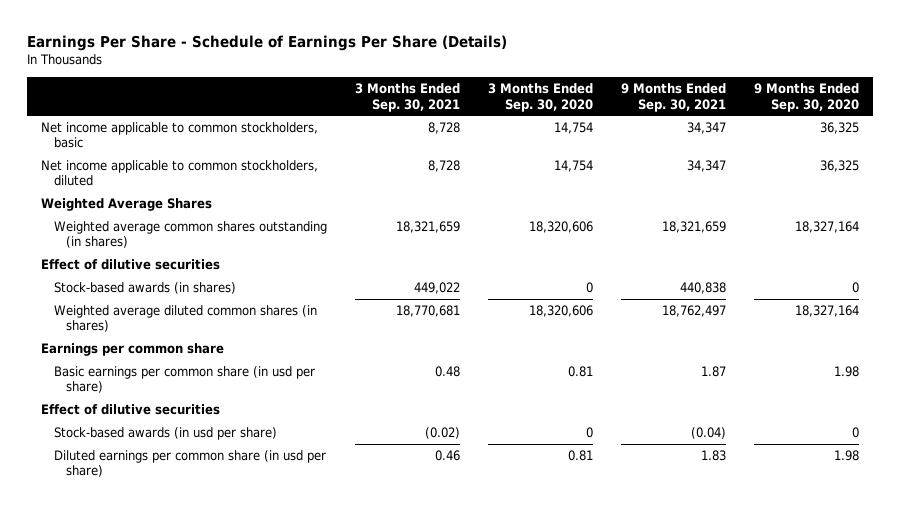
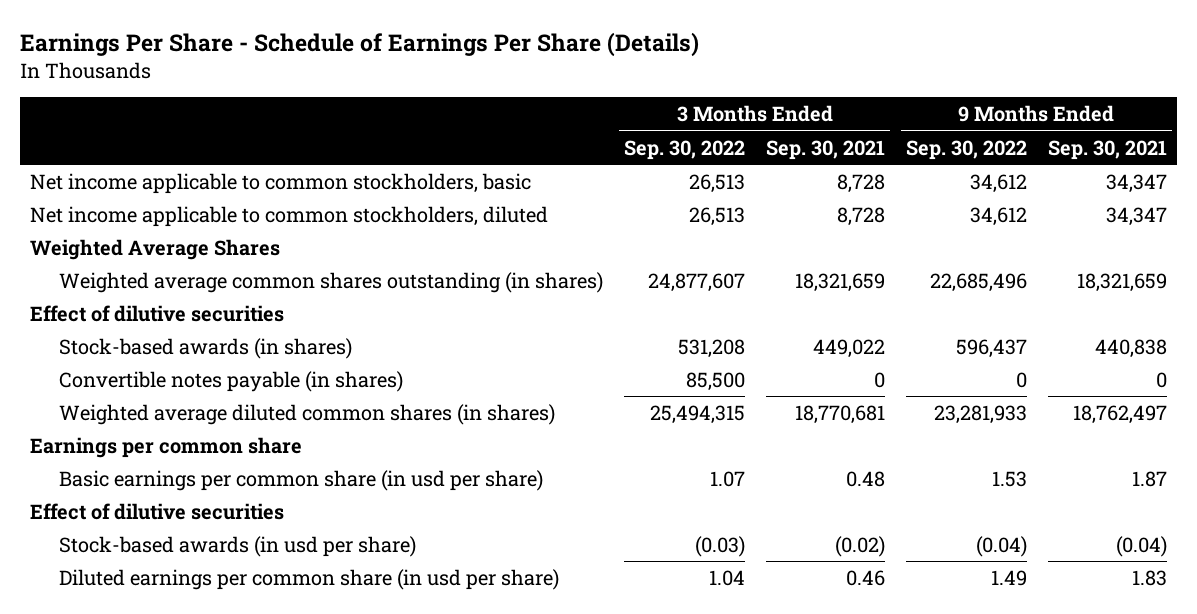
[487,83,593,112] 3 Months Ended Sep. 30, 2020 -> none
[753,83,859,112] 9 Months Ended Sep. 30, 2020 -> none
none -> [624,139,746,160] Sep. 30, 2022
none -> [905,139,1027,160] Sep. 30, 2022
none -> [59,370,404,392] Convertible notes payable (in shares)

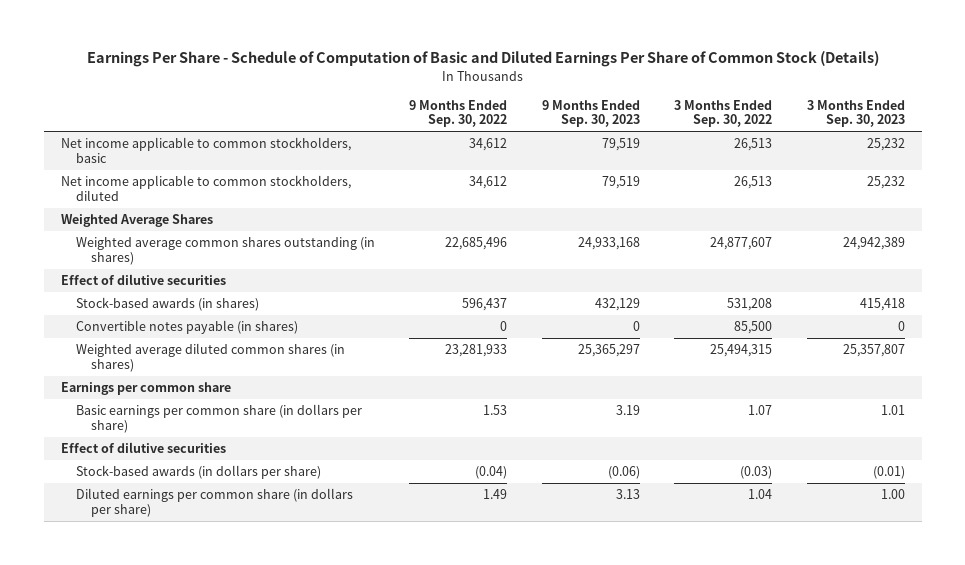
[19,31,699,57] Earnings Per Share - Schedule of Earnings Per Share (Details) -> [86,51,879,68] Earnings Per Share - Schedule of Computation of Basic and Diluted Earnings Per Share of Common Stock (Details)
[766,139,886,160] Sep. 30, 2021 -> none
[1047,139,1167,160] Sep. 30, 2021 -> none
none -> [541,99,640,128] 9 Months Ended Sep. 30, 2023
none -> [806,99,905,128] 3 Months Ended Sep. 30, 2023
[59,469,544,491] Basic earnings per common share (in usd per share) -> [75,404,362,434] Basic earnings per common share (in dollars per share)
[59,535,417,557] Stock-based awards (in usd per share) -> [75,465,321,480] Stock-based awards (in dollars per share)
[59,568,560,590] Diluted earnings per common share (in usd per share) -> [75,488,353,518] Diluted earnings per common share (in dollars per share)

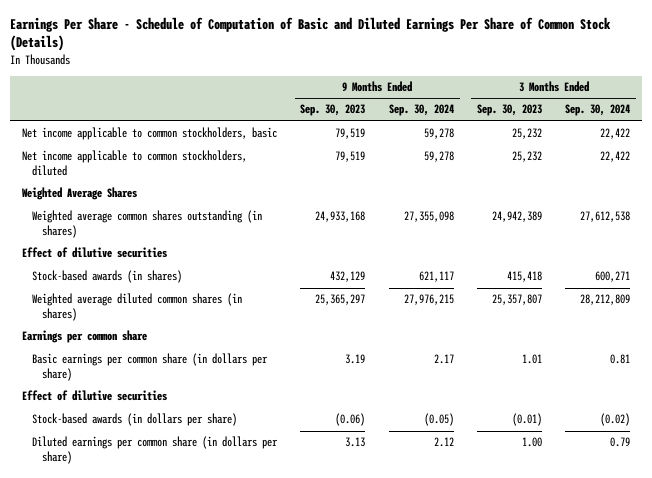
[409,99,508,128] 9 Months Ended Sep. 30, 2022 -> none
[674,99,773,128] 3 Months Ended Sep. 30, 2022 -> none
none -> [388,104,454,117] Sep. 30, 2024
none -> [565,104,631,117] Sep. 30, 2024
[75,320,298,335] Convertible notes payable (in shares) -> none

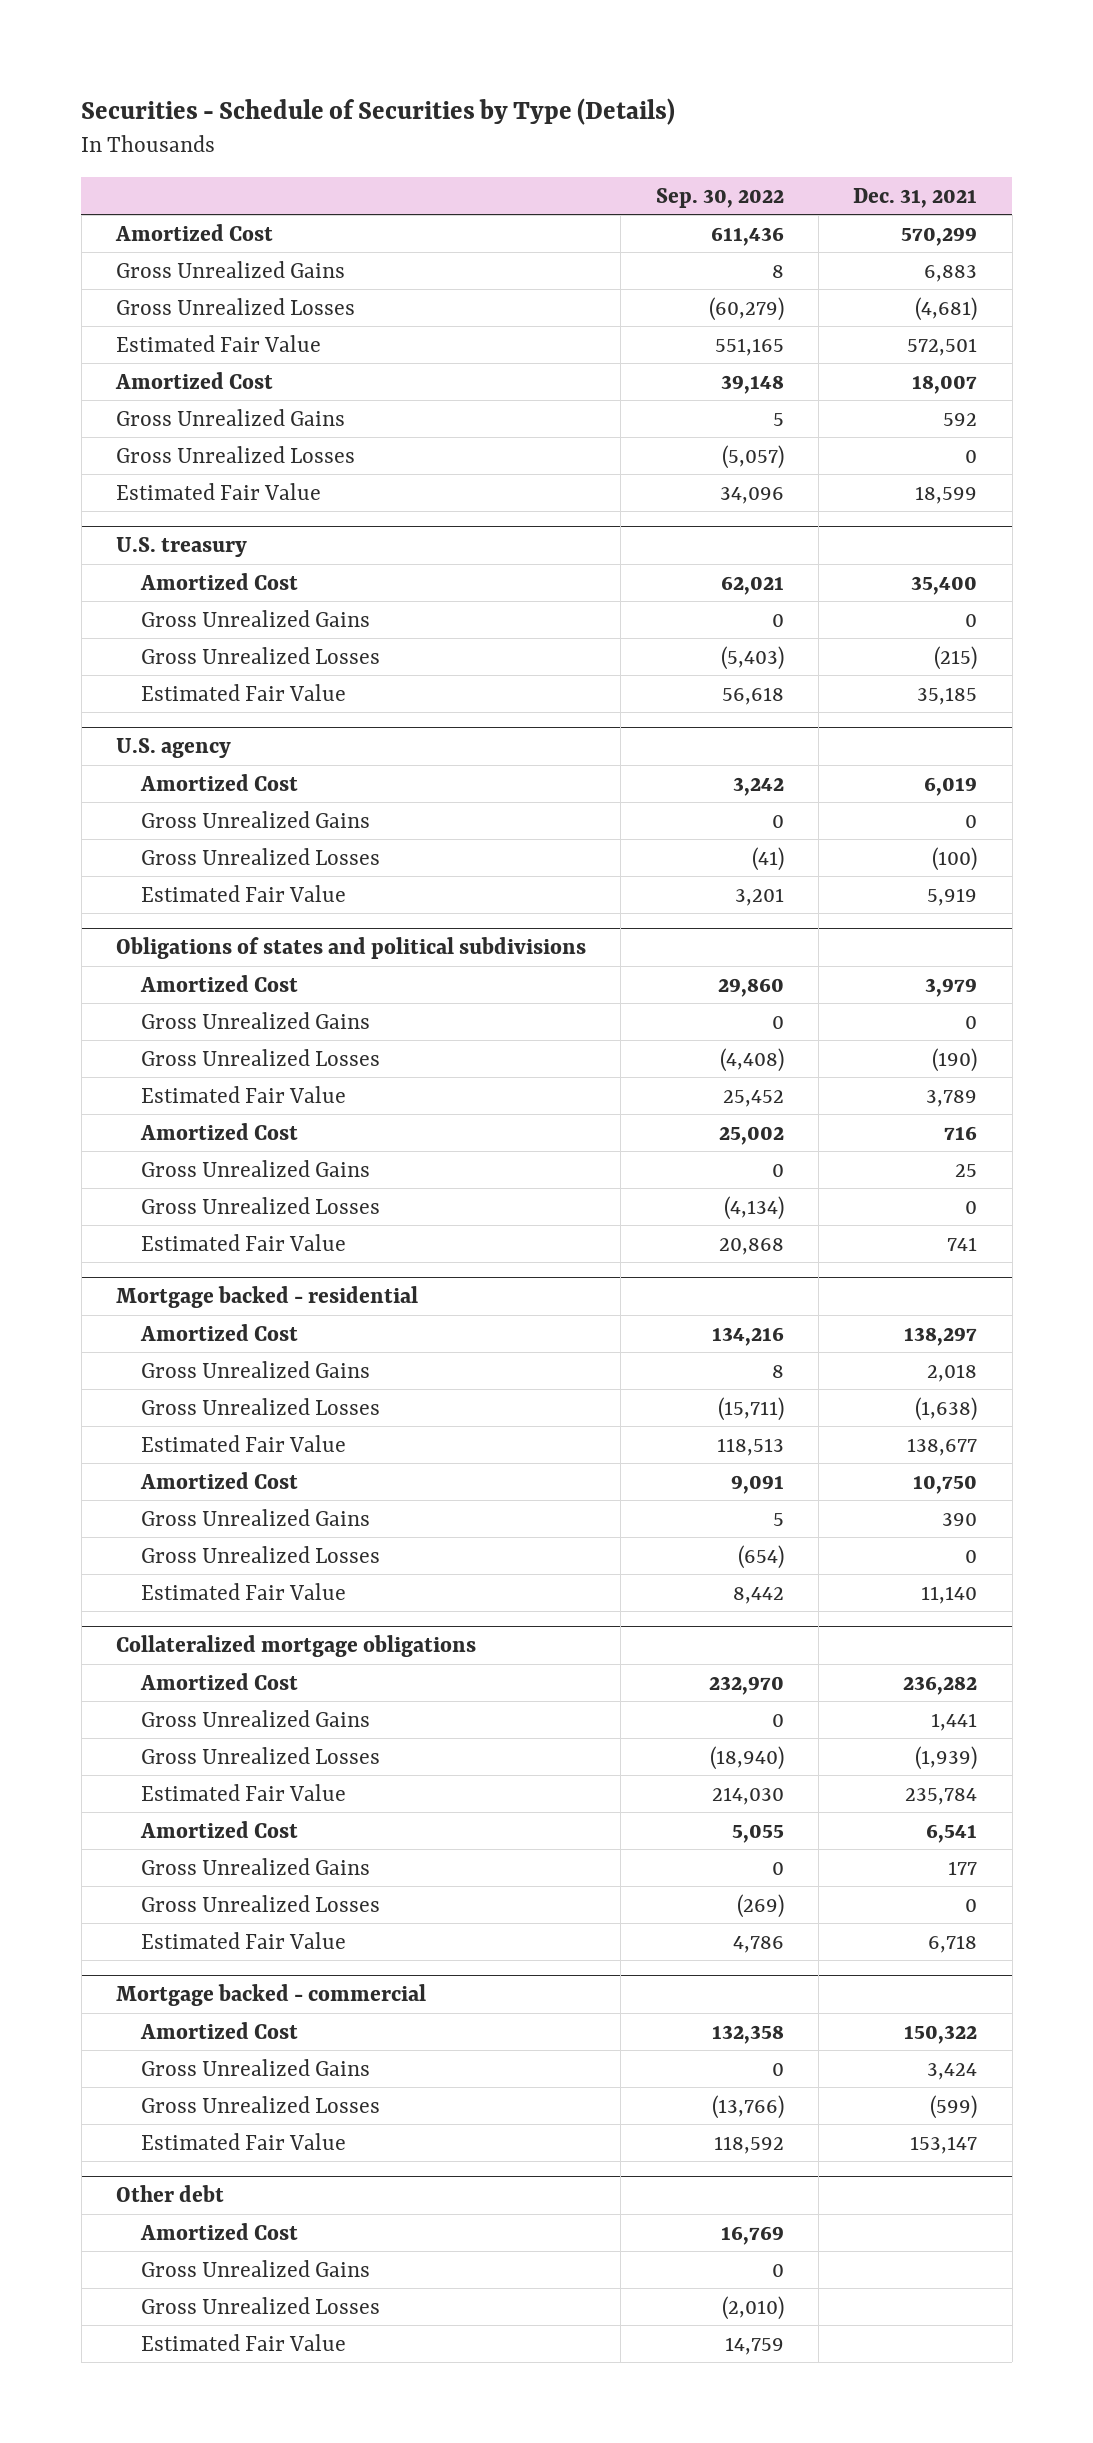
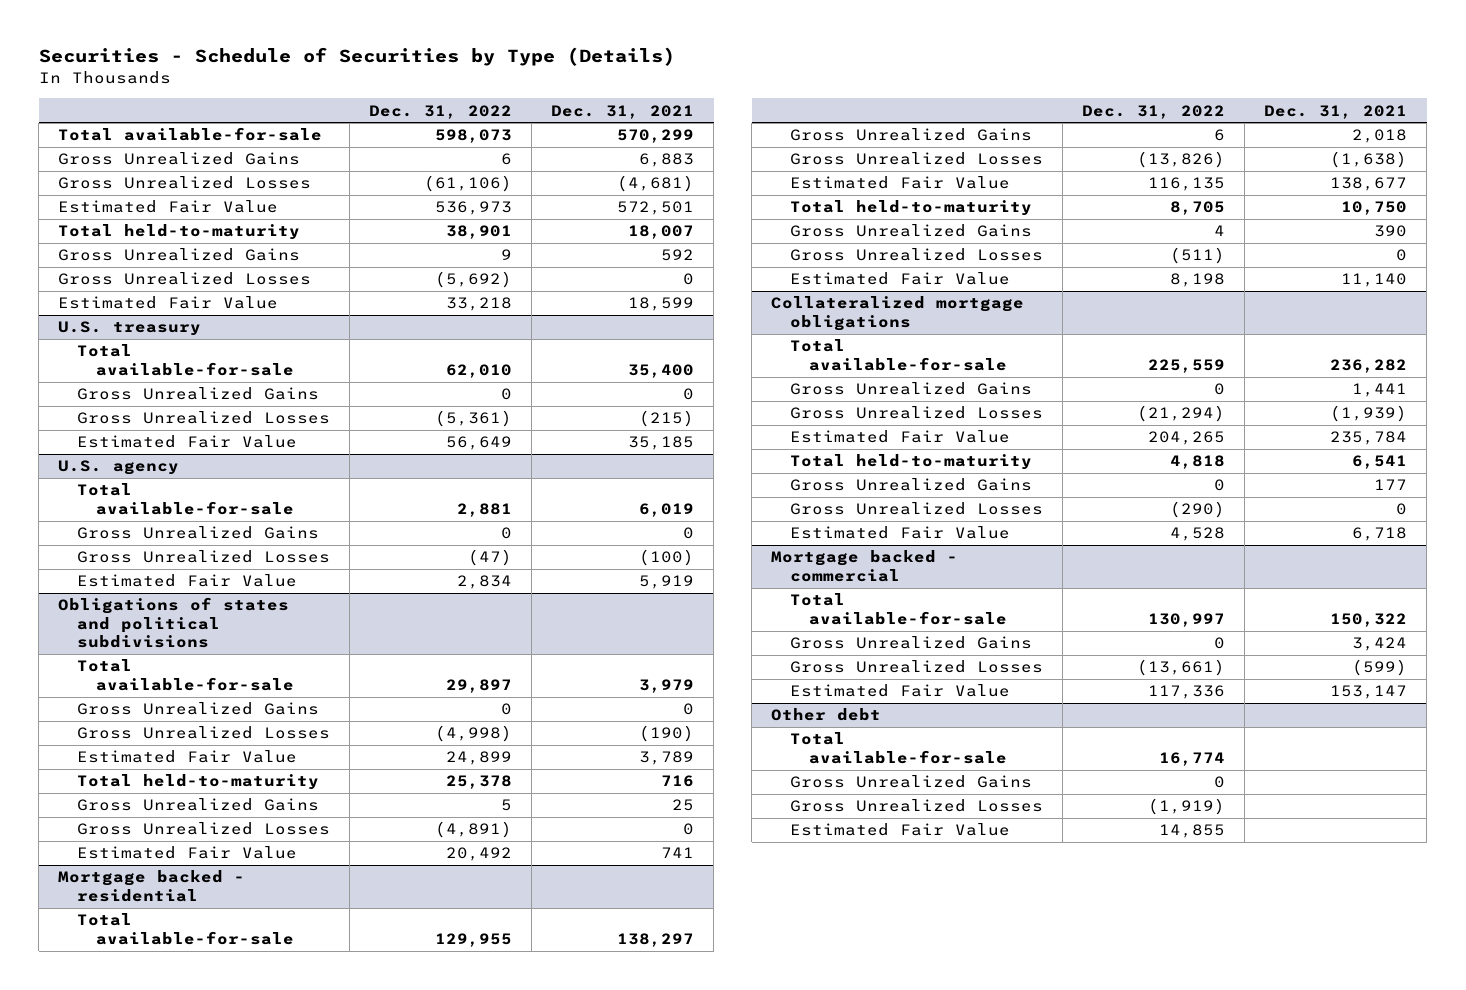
[655,187,784,208] Sep. 30, 2022 -> none
none -> [369,104,513,119] Dec. 31, 2022
[114,223,273,241] Amortized Cost -> [58,127,323,142] Total available-for-sale
[114,371,273,389] Amortized Cost -> [58,224,301,241] Total held-to-maturity
[140,572,299,590] Amortized Cost -> [77,344,294,376] Total available-for-sale
[140,773,299,791] Amortized Cost -> [77,483,294,515] Total available-for-sale
[140,974,299,992] Amortized Cost -> [77,659,294,691] Total available-for-sale
[140,1122,299,1140] Amortized Cost -> [77,774,320,791] Total held-to-maturity
[140,1323,299,1341] Amortized Cost -> [77,913,294,945] Total available-for-sale
[140,1471,299,1489] Amortized Cost -> [790,200,1033,217] Total held-to-maturity
[140,1672,299,1690] Amortized Cost -> [790,339,1007,371] Total available-for-sale
[140,1820,299,1838] Amortized Cost -> [790,454,1033,471] Total held-to-maturity
[140,2021,299,2039] Amortized Cost -> [790,593,1007,625] Total available-for-sale
[140,2222,299,2240] Amortized Cost -> [790,732,1007,764] Total available-for-sale

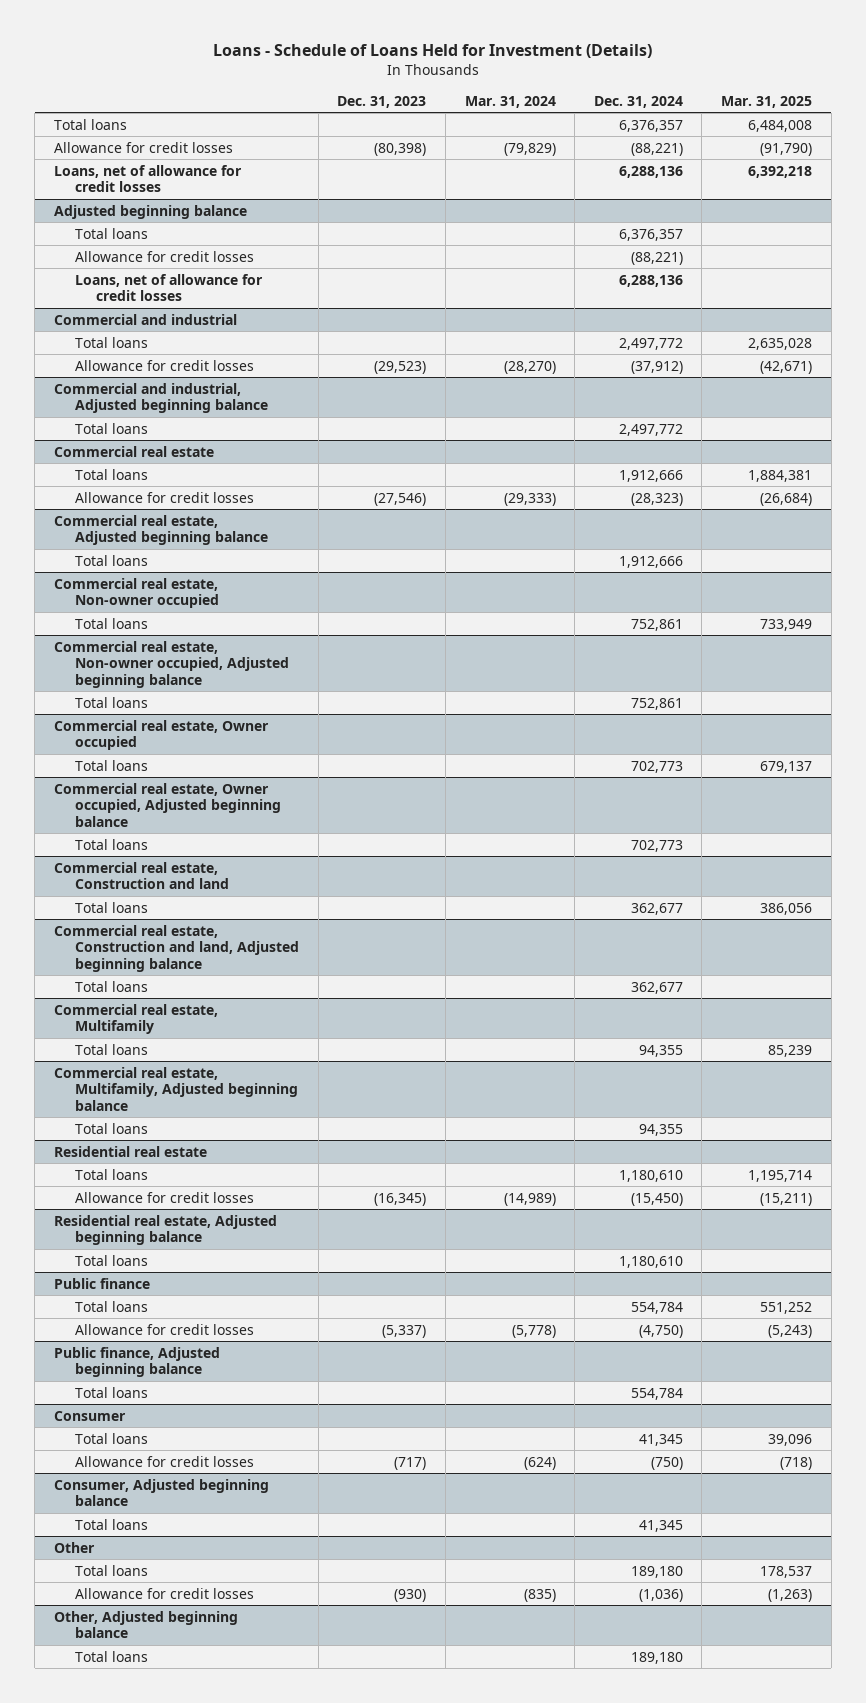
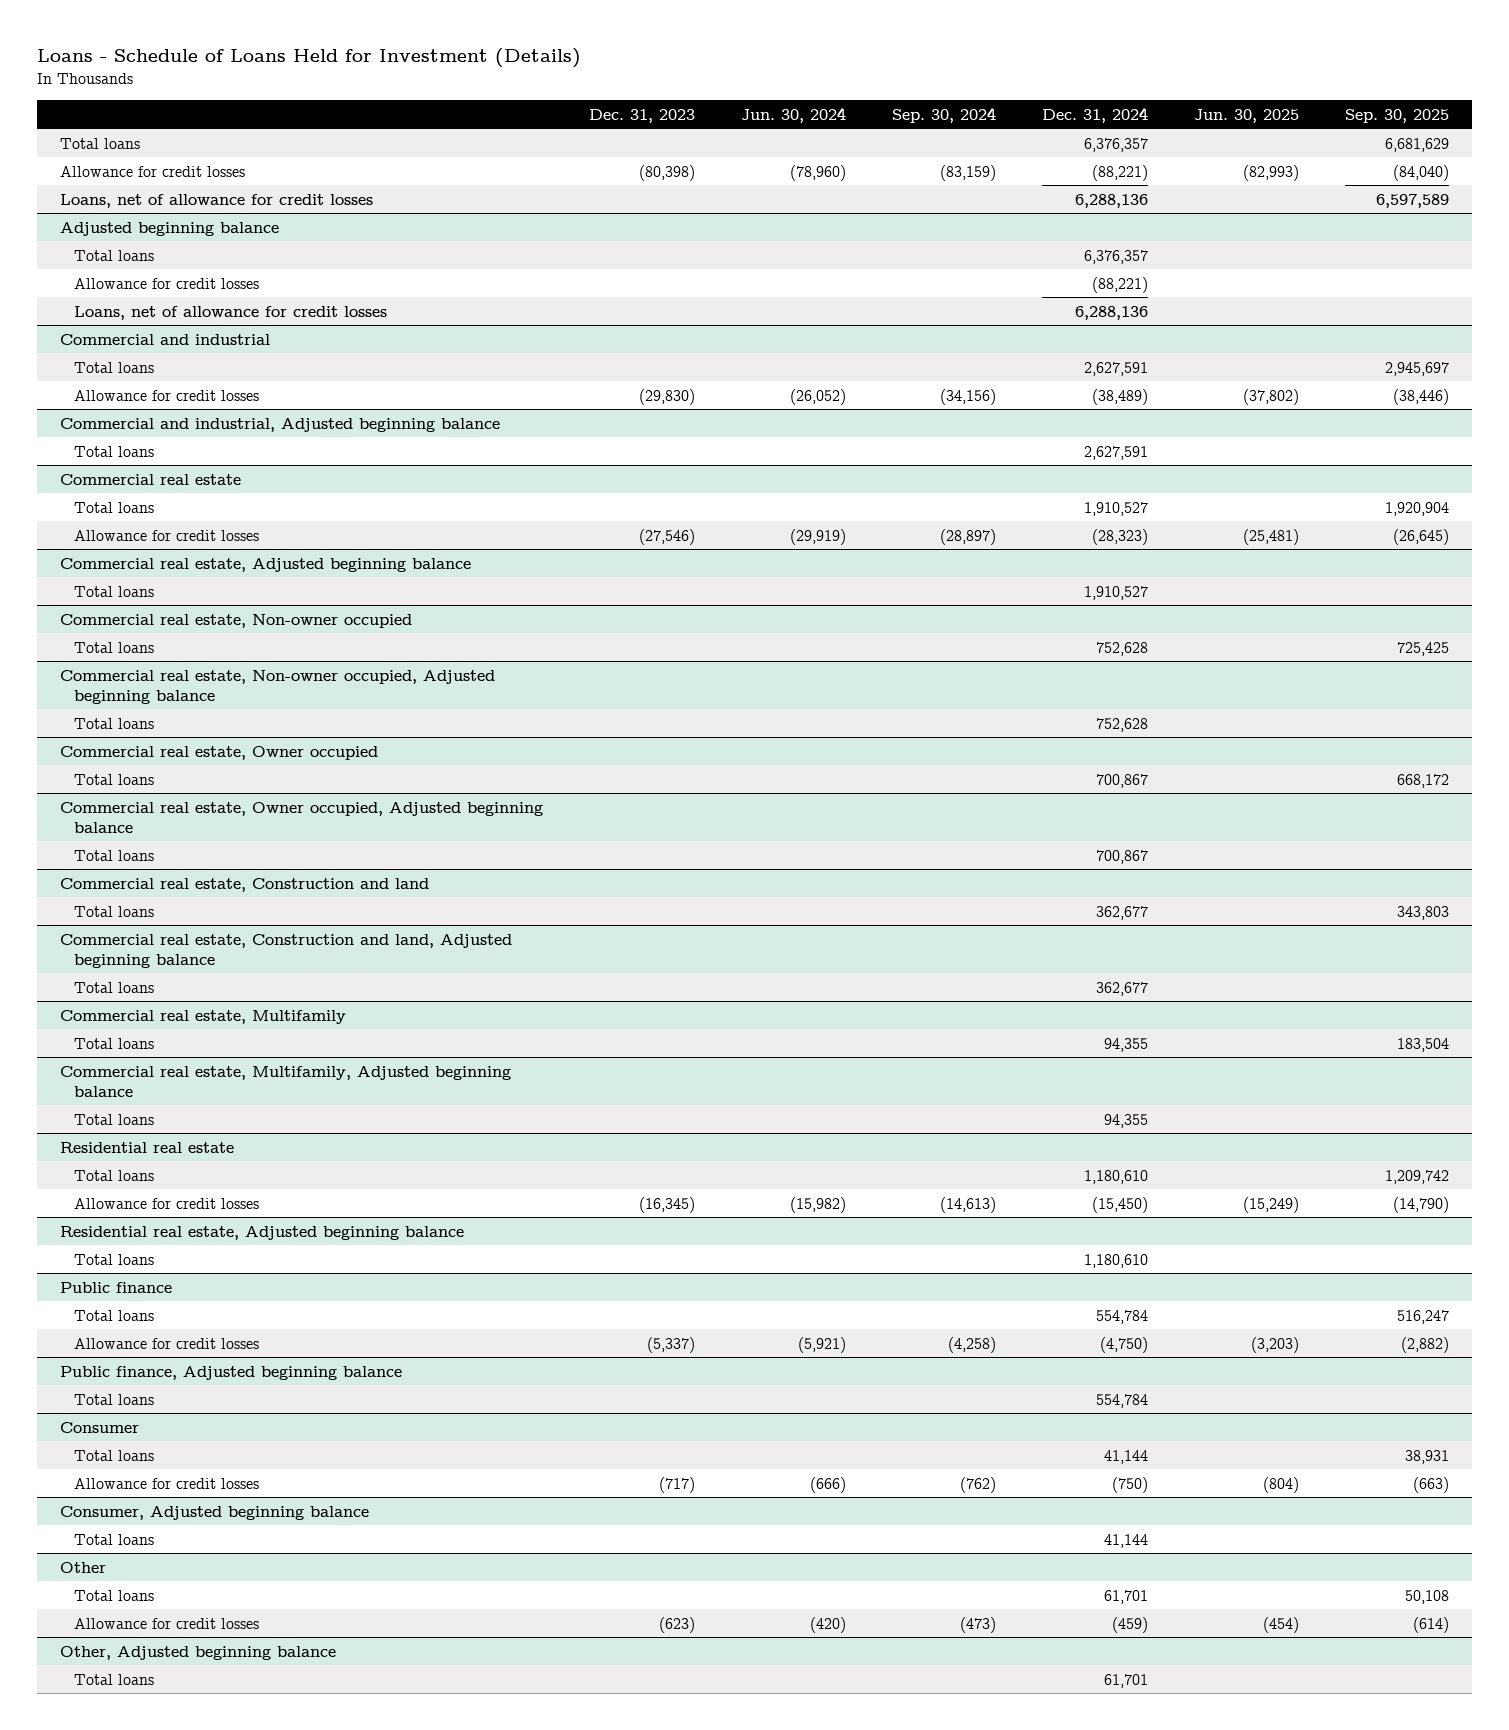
[464,95,556,108] Mar. 31, 2024 -> none
[721,95,813,108] Mar. 31, 2025 -> none
none -> [741,106,847,123] Jun. 30, 2024
none -> [892,106,997,123] Sep. 30, 2024
none -> [1194,108,1300,123] Jun. 30, 2025
none -> [1345,108,1450,123] Sep. 30, 2025
[618,337,683,350] 2,497,772 -> [1084,361,1149,376] 2,627,591
[374,360,427,374] (29,523) -> [639,388,696,405] (29,830)
[630,360,683,374] (37,912) -> [1092,388,1149,405] (38,489)
[618,423,683,436] 2,497,772 -> [1084,445,1149,460] 2,627,591
[618,469,683,482] 1,912,666 -> [1084,501,1149,516] 1,910,527
[618,555,683,568] 1,912,666 -> [1084,585,1149,600] 1,910,527
[630,618,683,631] 752,861 -> [1096,641,1149,656] 752,628
[630,697,683,710] 752,861 -> [1096,717,1149,732] 752,628
[630,760,683,773] 702,773 -> [1096,773,1149,788] 700,867
[630,839,683,852] 702,773 -> [1096,849,1149,864] 700,867
[638,1433,683,1446] 41,345 -> [1104,1449,1149,1464] 41,144
[638,1519,683,1532] 41,345 -> [1104,1533,1149,1548] 41,144
[630,1565,683,1578] 189,180 -> [1104,1589,1149,1604] 61,701
[394,1588,427,1602] (930) -> [659,1616,696,1633] (623)
[638,1588,683,1602] (1,036) -> [1112,1616,1149,1633] (459)
[630,1651,683,1664] 189,180 -> [1104,1673,1149,1688] 61,701

